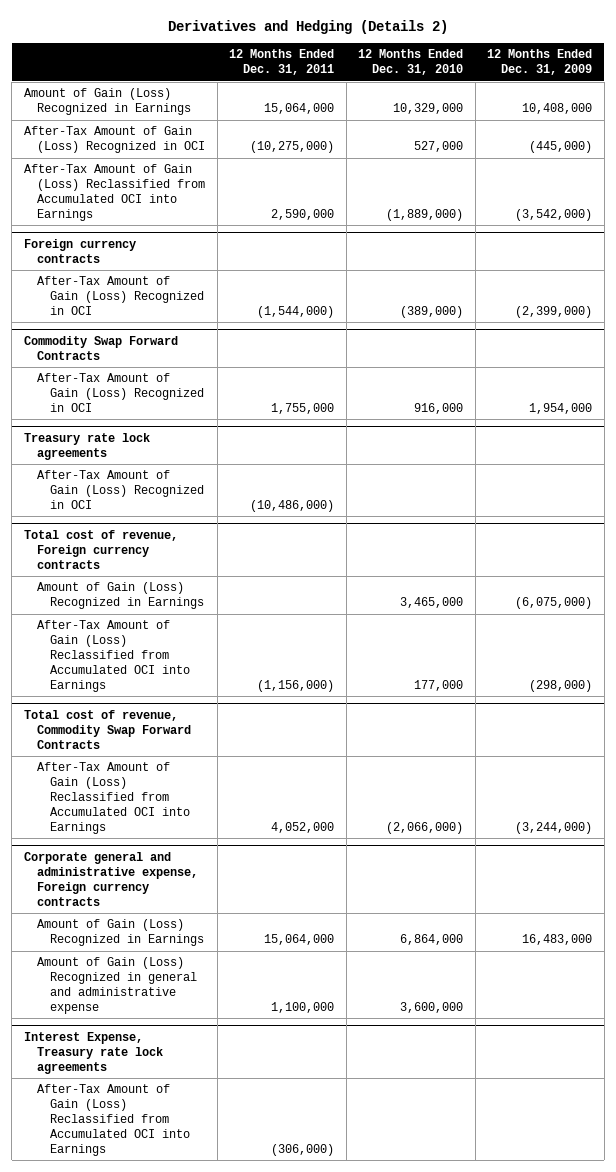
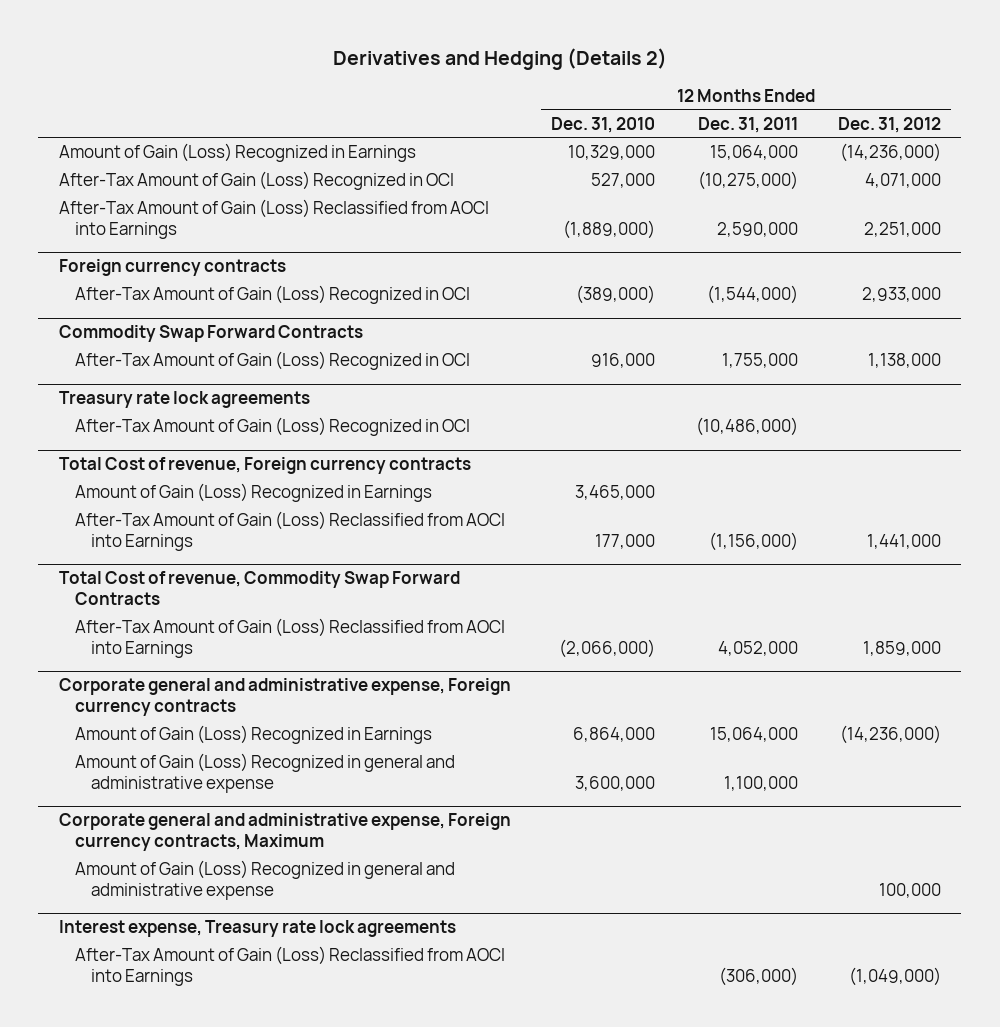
[487,49,593,76] 12 Months Ended Dec. 31, 2009 -> none
none -> [838,116,942,133] Dec. 31, 2012
[23,164,206,222] After-Tax Amount of Gain (Loss) Reclassified from Accumulated OCI into Earnings -> [58,199,489,239] After-Tax Amount of Gain (Loss) Reclassified from AOCI into Earnings
[23,529,178,569] Total cost of revenue, Foreign currency contracts -> [58,457,471,475] Total Cost of revenue, Foreign currency contracts
[37,620,191,693] After-Tax Amount of Gain (Loss) Reclassified from Accumulated OCI into Earnings -> [74,511,505,551] After-Tax Amount of Gain (Loss) Reclassified from AOCI into Earnings
[23,709,192,749] Total cost of revenue, Commodity Swap Forward Contracts -> [58,571,460,606] Total Cost of revenue, Commodity Swap Forward Contracts
[37,762,191,835] After-Tax Amount of Gain (Loss) Reclassified from Accumulated OCI into Earnings -> [74,618,505,658] After-Tax Amount of Gain (Loss) Reclassified from AOCI into Earnings
none -> [58,813,511,852] Corporate general and administrative expense, Foreign currency contracts, Maximum
none -> [74,860,455,900] Amount of Gain (Loss) Recognized in general and administrative expense
[23,1031,164,1074] Interest Expense, Treasury rate lock agreements -> [58,920,456,938] Interest expense, Treasury rate lock agreements
[37,1084,191,1157] After-Tax Amount of Gain (Loss) Reclassified from Accumulated OCI into Earnings -> [74,946,505,986] After-Tax Amount of Gain (Loss) Reclassified from AOCI into Earnings

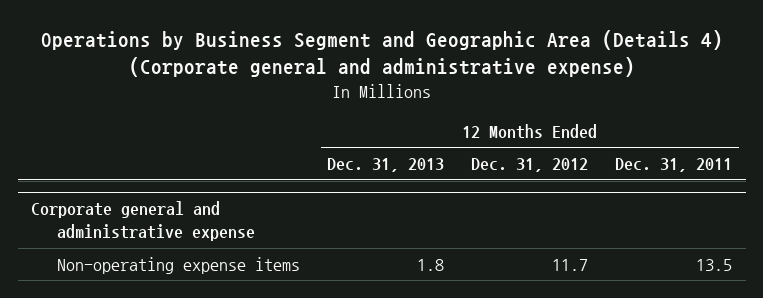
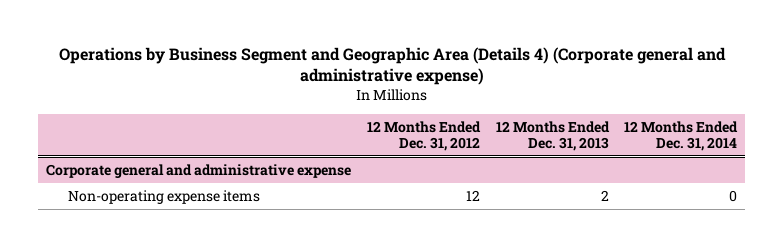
[615,158,733,173] Dec. 31, 2011 -> none
none -> [624,120,739,152] 12 Months Ended Dec. 31, 2014
[417,258,445,271] 1.8 -> [600,189,609,201] 2
[552,258,589,271] 11.7 -> [465,189,480,201] 12

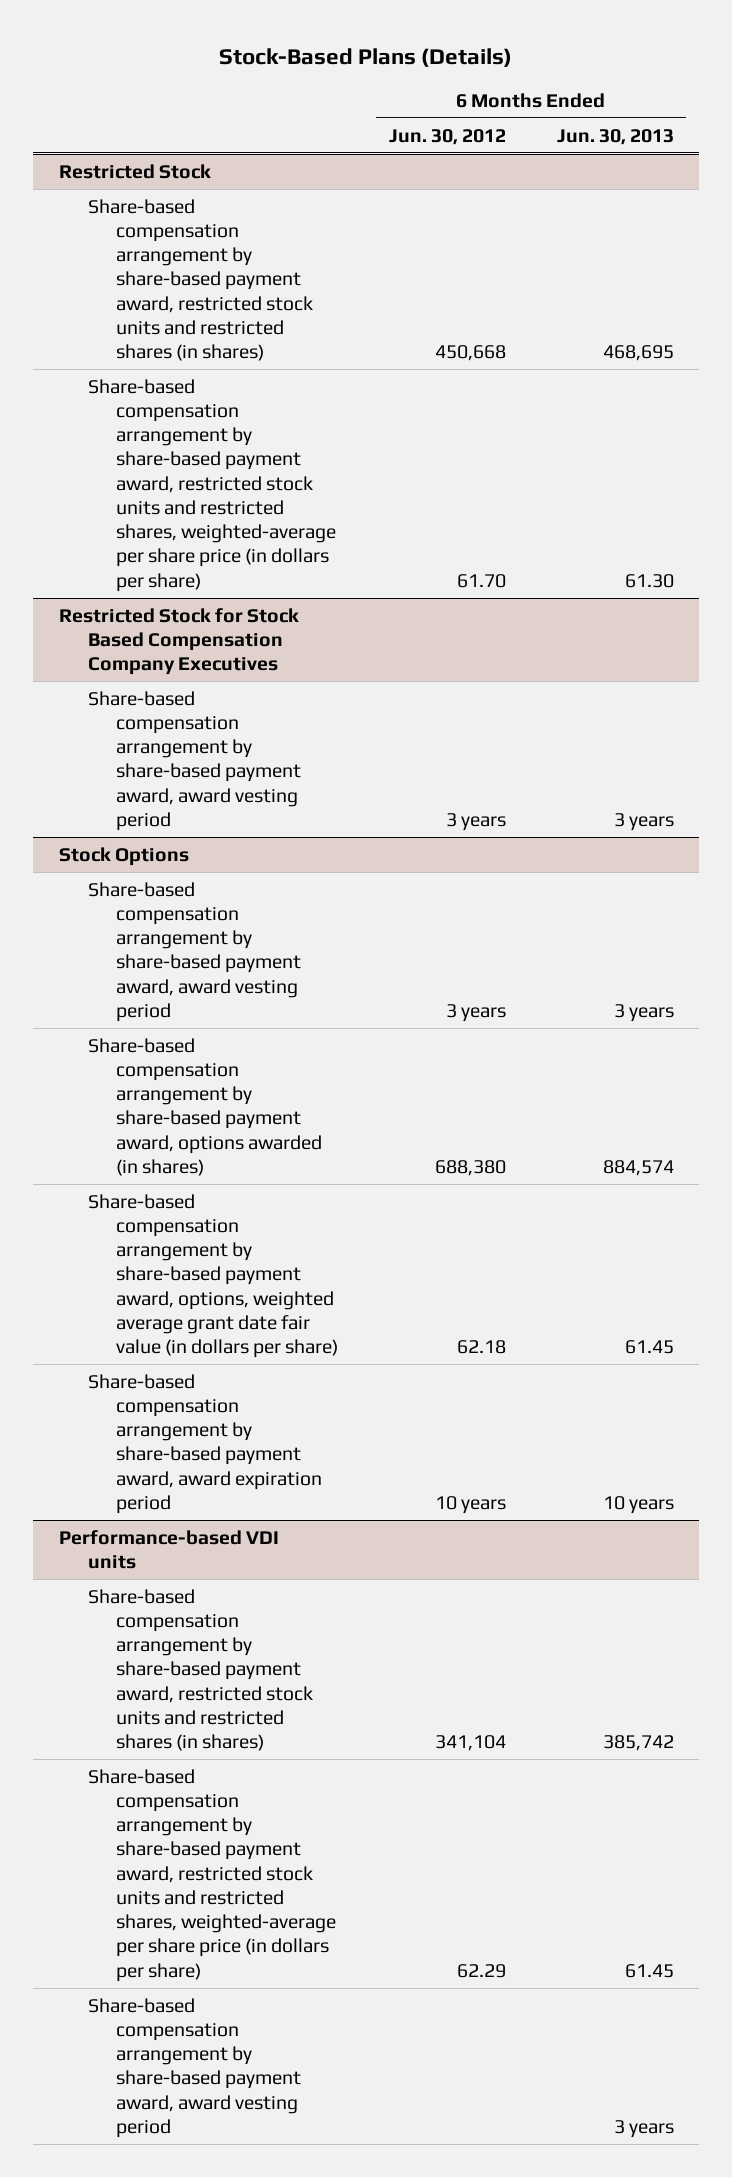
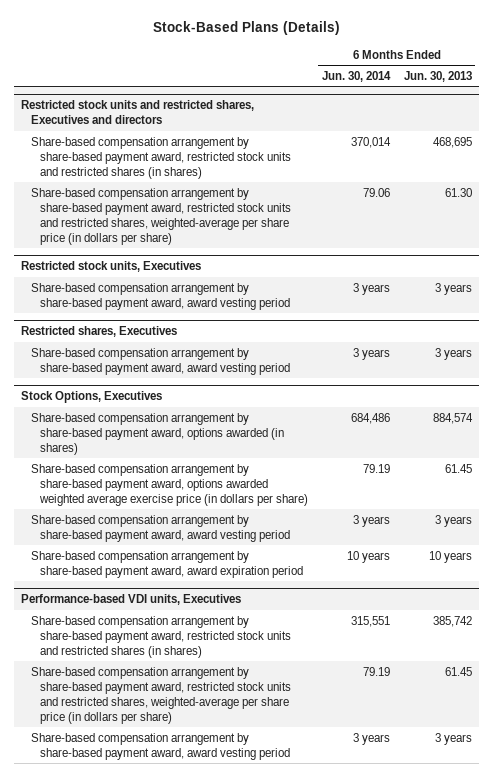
[389,128,507,145] Jun. 30, 2012 -> none
none -> [321,70,391,82] Jun. 30, 2014
[58,163,211,179] Restricted Stock -> none
none -> [21,100,255,125] Restricted stock units and restricted shares, Executives and directors
[58,607,299,676] Restricted Stock for Stock Based Compensation Company Executives -> none
none -> [21,261,202,273] Restricted stock units, Executives
[58,846,189,866] Stock Options -> none
none -> [21,326,178,338] Restricted shares, Executives
none -> [21,391,163,404] Stock Options, Executives
[87,1193,339,1359] Share-based compensation arrangement by share-based payment award, options, weighted average grant date fair value (in dollars per share) -> [30,463,309,506] Share-based compensation arrangement by share-based payment award, options awarded weighted average exercise price (in dollars per share)
none -> [30,514,291,542] Share-based compensation arrangement by share-based payment award, award vesting period
[58,1529,279,1569] Performance-based VDI units -> [21,594,242,606] Performance-based VDI units, Executives

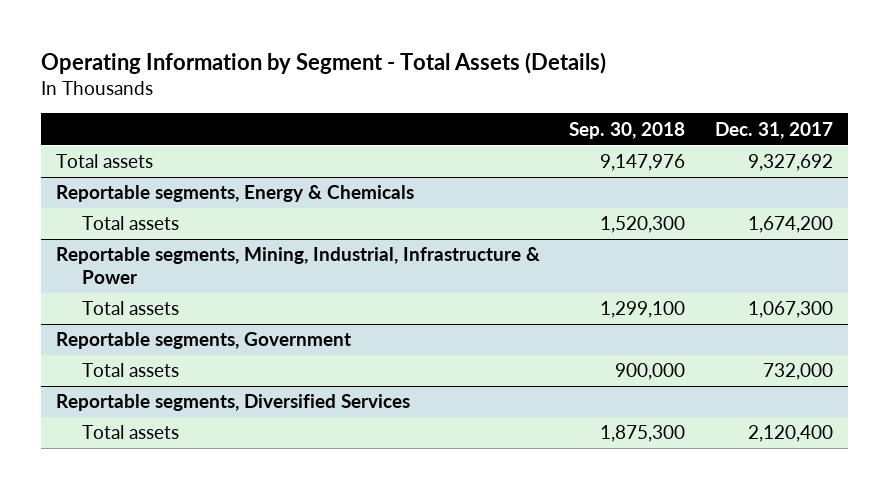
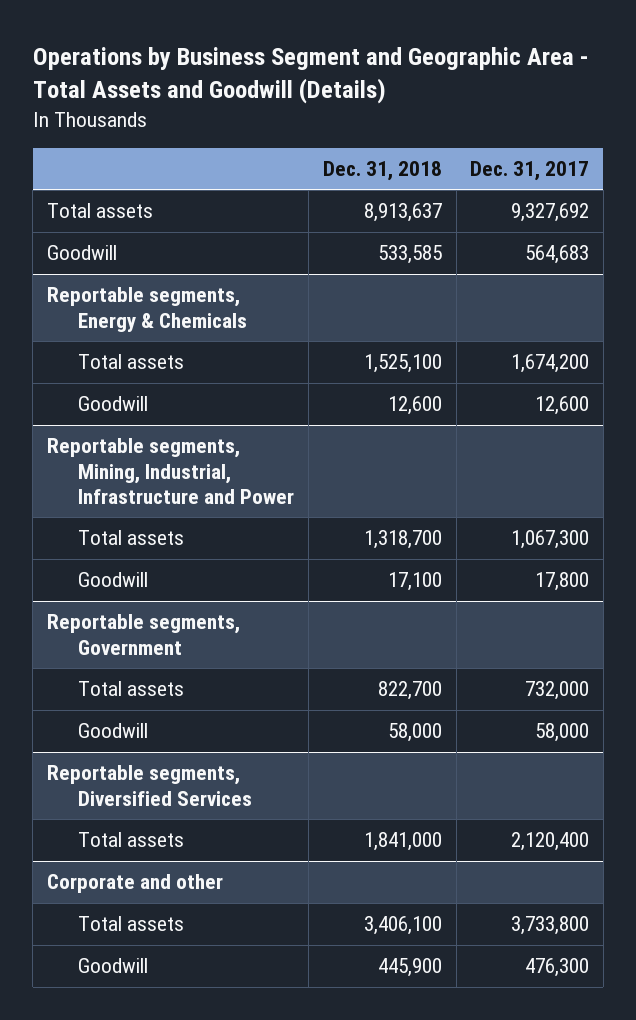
[41,51,607,74] Operating Information by Segment - Total Assets (Details) -> [32,47,589,105] Operations by Business Segment and Geographic Area - Total Assets and Goodwill (Details)
[569,121,686,139] Sep. 30, 2018 -> none
none -> [322,161,442,182] Dec. 31, 2018
none -> [46,245,117,261] Goodwill
none -> [78,396,149,412] Goodwill
[55,247,540,285] Reportable segments, Mining, Industrial, Infrastructure & Power -> [46,438,295,504] Reportable segments, Mining, Industrial, Infrastructure and Power
none -> [78,572,149,588] Goodwill
none -> [78,723,149,739] Goodwill
none -> [46,874,223,894] Corporate and other
none -> [78,916,185,932] Total assets
none -> [78,958,149,974] Goodwill

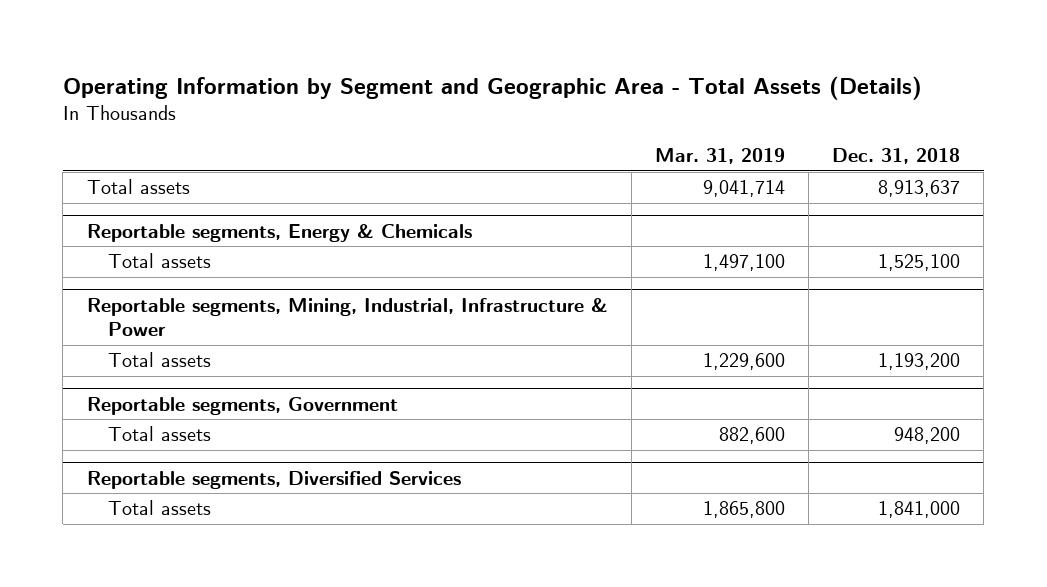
[32,47,589,105] Operations by Business Segment and Geographic Area - Total Assets and Goodwill (Details) -> [62,75,922,100] Operating Information by Segment and Geographic Area - Total Assets (Details)
[470,161,590,182] Dec. 31, 2017 -> none
none -> [654,148,785,165] Mar. 31, 2019
[46,245,117,261] Goodwill -> none
[78,396,149,412] Goodwill -> none
[78,572,149,588] Goodwill -> none
[46,438,295,504] Reportable segments, Mining, Industrial, Infrastructure and Power -> [86,297,608,337] Reportable segments, Mining, Industrial, Infrastructure & Power
[363,530,442,550] 1,318,700 -> [878,353,961,371] 1,193,200
[78,723,149,739] Goodwill -> none
[377,681,442,701] 822,700 -> [894,427,961,445] 948,200
[46,874,223,894] Corporate and other -> none
[78,916,185,932] Total assets -> none
[78,958,149,974] Goodwill -> none

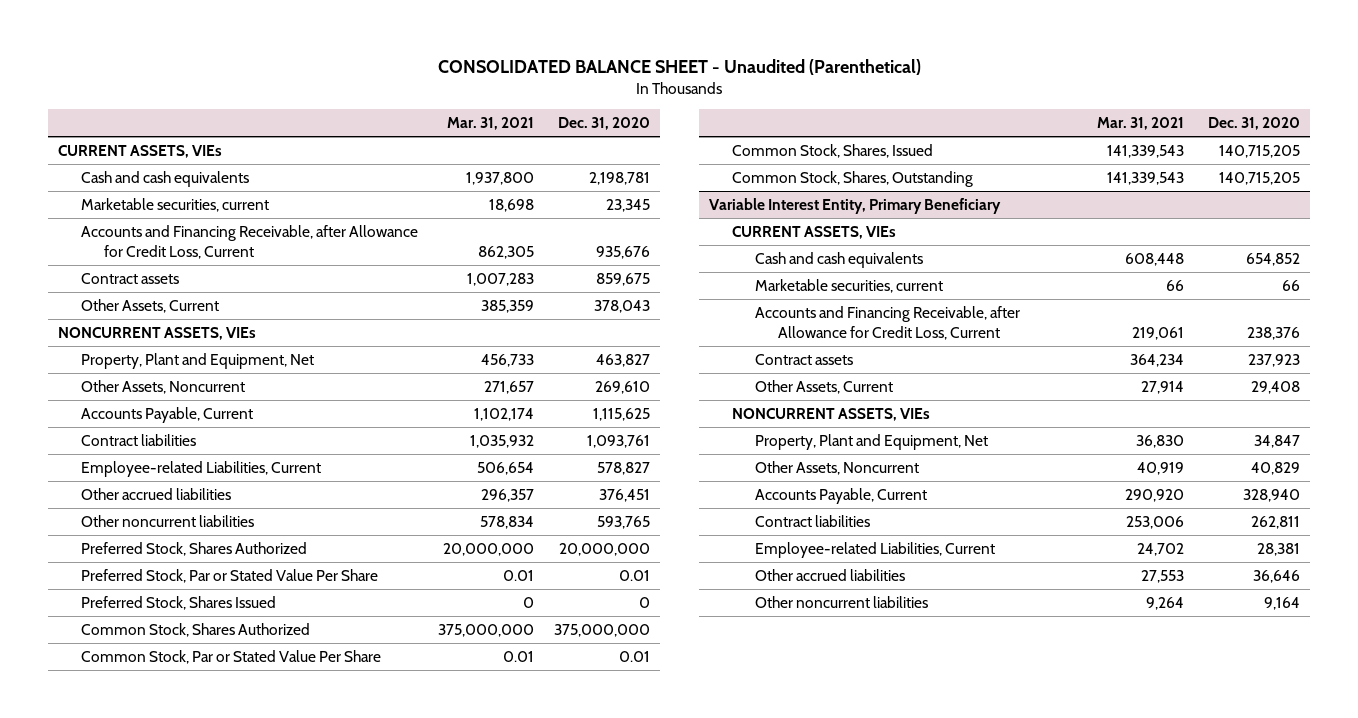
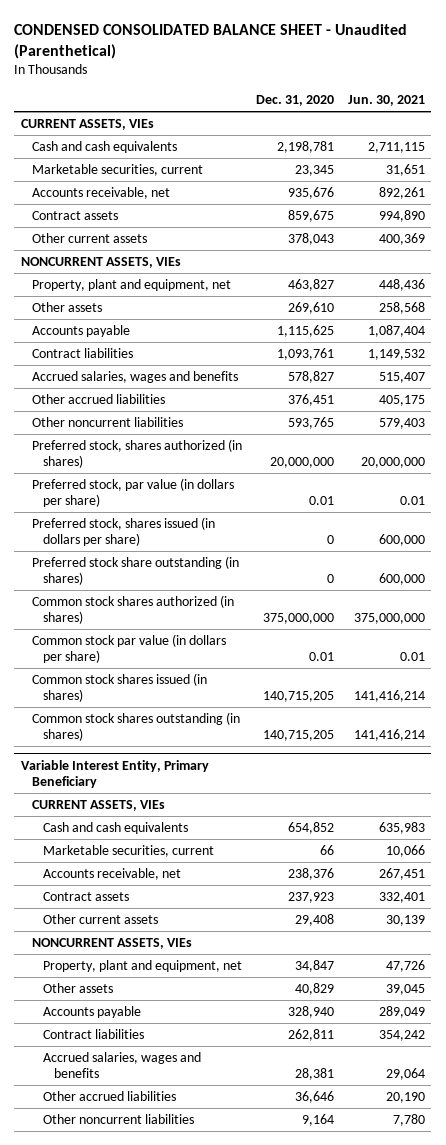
[438,58,922,75] CONSOLIDATED BALANCE SHEET - Unaudited (Parenthetical) -> [14,24,408,60] CONDENSED CONSOLIDATED BALANCE SHEET - Unaudited (Parenthetical)
[447,117,535,131] Mar. 31, 2021 -> none
none -> [347,94,425,106] Jun. 30, 2021
[81,224,419,260] Accounts and Financing Receivable, after Allowance for Credit Loss, Current -> [32,187,171,200] Accounts receivable, net
[81,298,220,313] Other Assets, Current -> [32,233,148,244] Other current assets
[81,352,315,369] Property, Plant and Equipment, Net -> [32,279,232,292] Property, plant and equipment, net
[81,379,246,394] Other Assets, Noncurrent -> [32,302,103,313] Other assets
[81,406,254,423] Accounts Payable, Current -> [32,325,131,338] Accounts payable
[81,460,322,477] Employee-related Liabilities, Current -> [32,371,239,384] Accrued salaries, wages and benefits
[81,541,308,556] Preferred Stock, Shares Authorized -> [32,439,243,468] Preferred stock, shares authorized (in shares)
[81,568,379,583] Preferred Stock, Par or Stated Value Per Share -> [32,478,235,507] Preferred stock, par value (in dollars per share)
[81,595,277,610] Preferred Stock, Shares Issued -> [32,517,216,546] Preferred stock, shares issued (in dollars per share)
none -> [32,556,240,585] Preferred stock share outstanding (in shares)
[81,622,311,637] Common Stock, Shares Authorized -> [32,595,235,624] Common stock shares authorized (in shares)
[81,649,382,664] Common Stock, Par or Stated Value Per Share -> [32,634,227,663] Common stock par value (in dollars per share)
[731,143,933,158] Common Stock, Shares, Issued -> [32,673,208,702] Common stock shares issued (in shares)
[731,170,973,187] Common Stock, Shares, Outstanding -> [32,712,241,741] Common stock shares outstanding (in shares)
[754,305,1020,341] Accounts and Financing Receivable, after Allowance for Credit Loss, Current -> [43,868,182,881] Accounts receivable, net
[754,379,893,394] Other Assets, Current -> [43,914,159,925] Other current assets
[754,433,988,450] Property, Plant and Equipment, Net -> [43,960,243,973] Property, plant and equipment, net
[754,460,919,475] Other Assets, Noncurrent -> [43,983,114,994] Other assets
[754,487,927,504] Accounts Payable, Current -> [43,1006,142,1019] Accounts payable
[754,541,995,558] Employee-related Liabilities, Current -> [43,1052,202,1078] Accrued salaries, wages and benefits

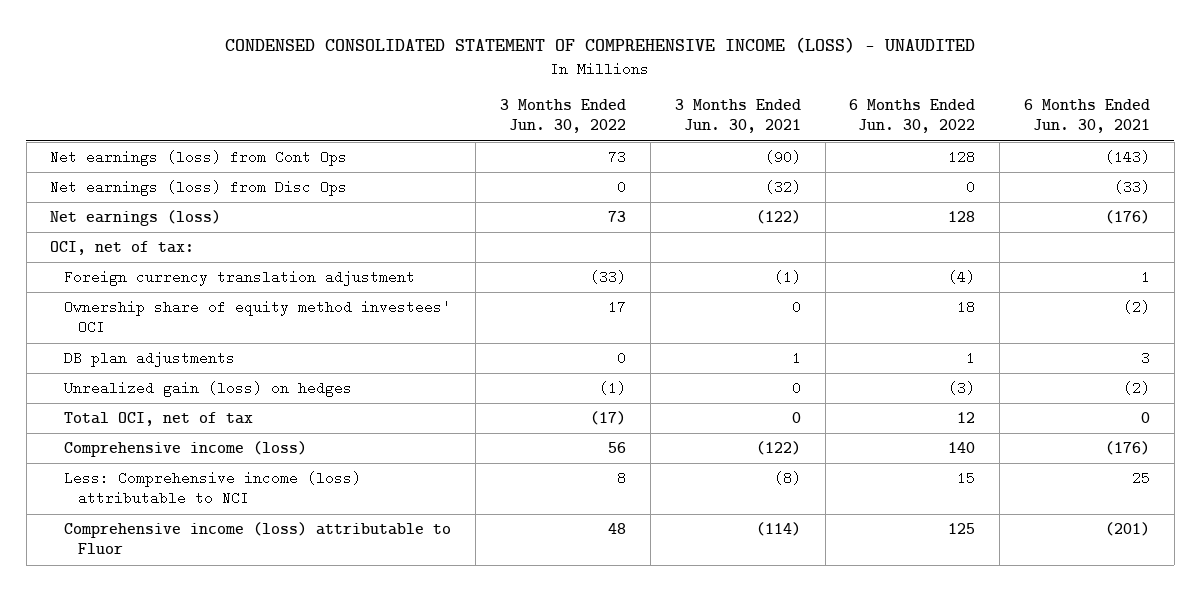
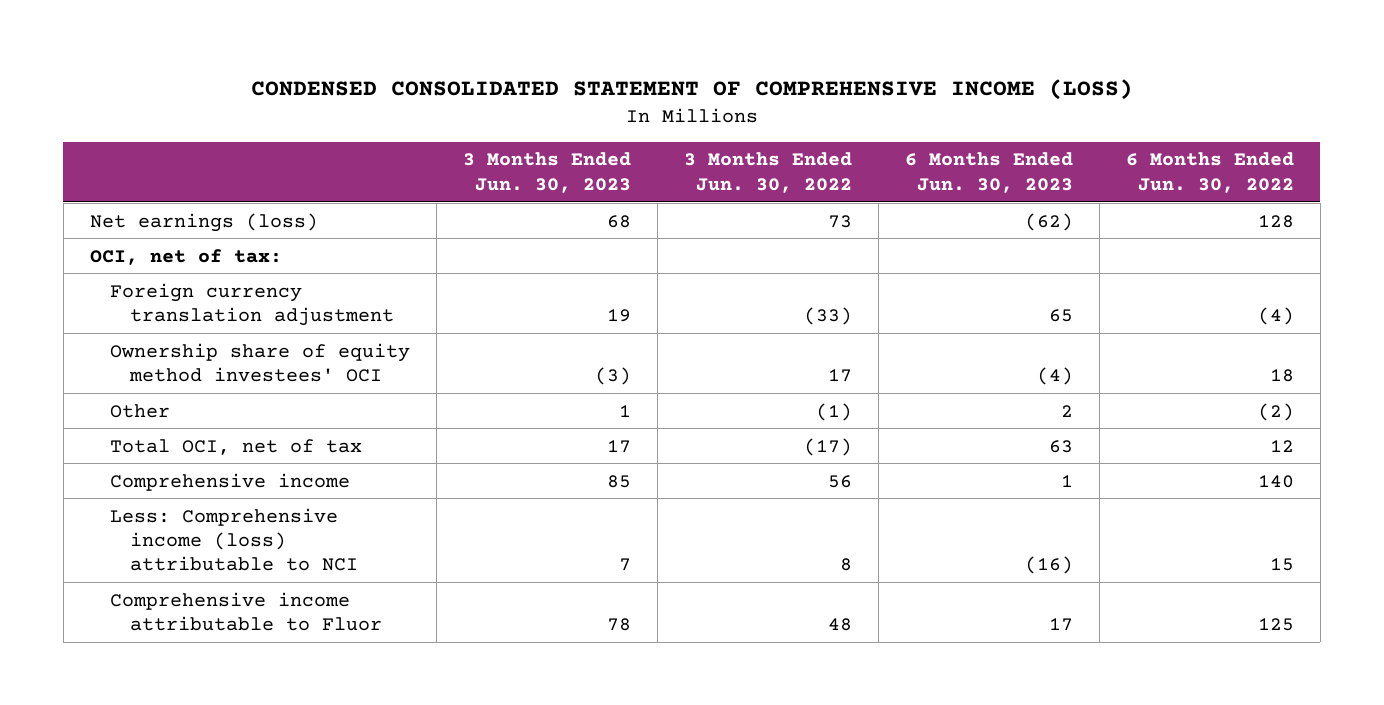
[225,37,976,54] CONDENSED CONSOLIDATED STATEMENT OF COMPREHENSIVE INCOME (LOSS) - UNAUDITED -> [250,78,1133,100] CONDENSED CONSOLIDATED STATEMENT OF COMPREHENSIVE INCOME (LOSS)
[674,99,801,134] 3 Months Ended Jun. 30, 2021 -> none
[1023,99,1150,134] 6 Months Ended Jun. 30, 2021 -> none
none -> [462,152,631,193] 3 Months Ended Jun. 30, 2023
none -> [904,152,1073,193] 6 Months Ended Jun. 30, 2023
[50,150,348,167] Net earnings (loss) from Cont Ops -> none
[50,180,348,197] Net earnings (loss) from Disc Ops -> none
[64,351,236,368] DB plan adjustments -> none
[64,381,353,398] Unrealized gain (loss) on hedges -> none
none -> [110,403,171,418] Other
[64,441,308,458] Comprehensive income (loss) -> [110,472,351,491] Comprehensive income
[64,522,452,555] Comprehensive income (loss) attributable to Fluor -> [110,591,383,631] Comprehensive income attributable to Fluor

